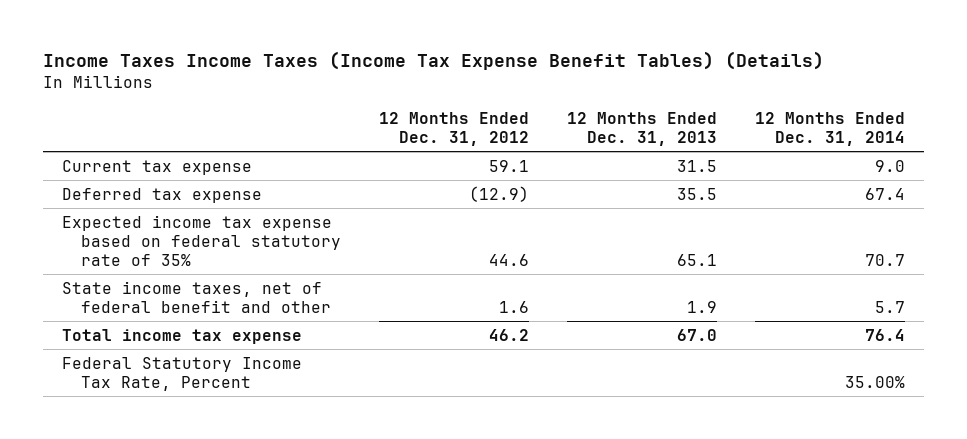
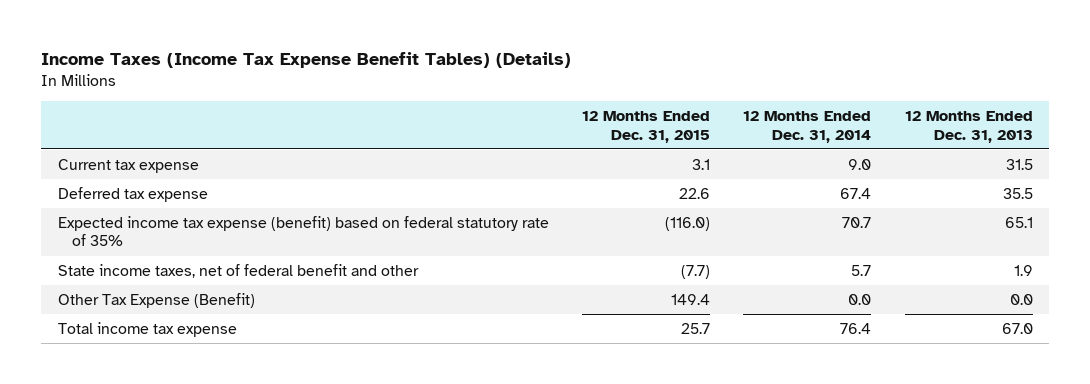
[43,51,825,71] Income Taxes Income Taxes (Income Tax Expense Benefit Tables) (Details) -> [41,51,572,68] Income Taxes (Income Tax Expense Benefit Tables) (Details)
[379,111,530,146] 12 Months Ended Dec. 31, 2012 -> none
none -> [582,110,711,143] 12 Months Ended Dec. 31, 2015
[62,214,342,266] Expected income tax expense based on federal statutory rate of 35% -> [57,215,549,247] Expected income tax expense (benefit) based on federal statutory rate of 35%
none -> [57,292,255,308] Other Tax Expense (Benefit)
[62,356,303,391] Federal Statutory Income Tax Rate, Percent -> none

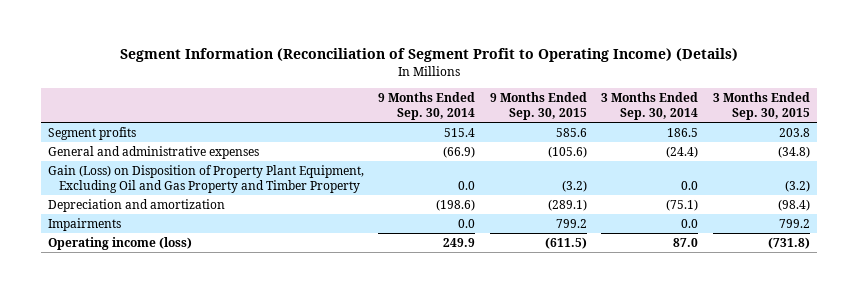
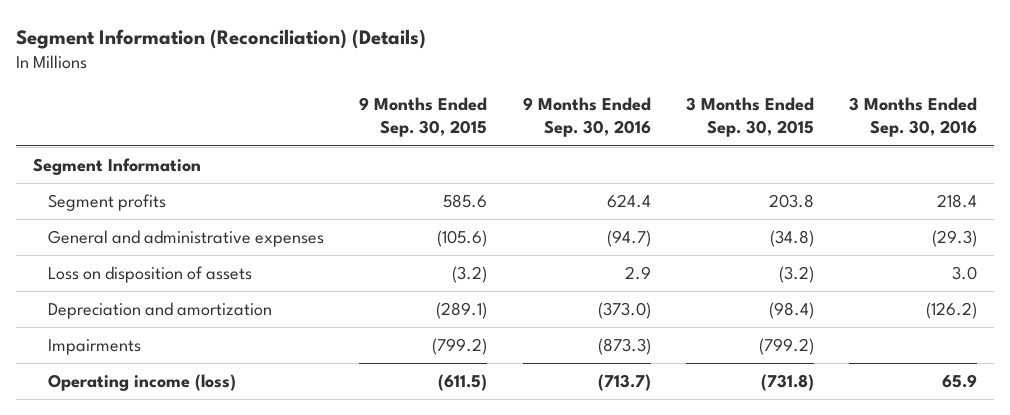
[119,48,738,63] Segment Information (Reconciliation of Segment Profit to Operating Income) (Details) -> [15,28,426,49] Segment Information (Reconciliation) (Details)
[378,92,476,120] 9 Months Ended Sep. 30, 2014 -> none
[601,92,699,120] 3 Months Ended Sep. 30, 2014 -> none
none -> [522,97,651,138] 9 Months Ended Sep. 30, 2016
none -> [848,97,977,138] 3 Months Ended Sep. 30, 2016
none -> [33,158,202,176] Segment Information
[47,165,364,193] Gain (Loss) on Disposition of Property Plant Equipment, Excluding Oil and Gas Property and Timber Property -> [48,266,253,284] Loss on disposition of assets
[555,219,587,229] 799.2 -> [432,338,488,356] (799.2)
[778,219,810,229] 799.2 -> [758,338,814,356] (799.2)

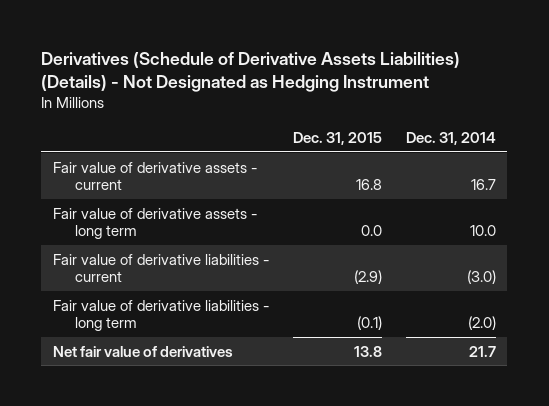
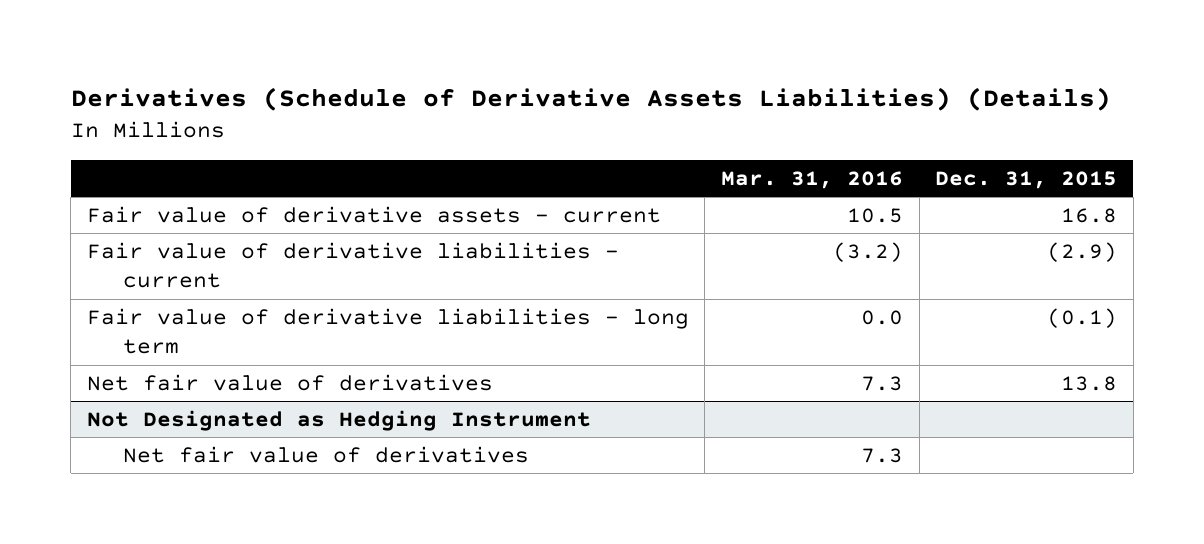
[41,51,461,92] Derivatives (Schedule of Derivative Assets Liabilities) (Details) - Not Designated as Hedging Instrument -> [70,87,1111,112] Derivatives (Schedule of Derivative Assets Liabilities) (Details)
[405,132,496,146] Dec. 31, 2014 -> none
none -> [721,170,904,189] Mar. 31, 2016
[52,207,257,240] Fair value of derivative assets - long term -> none
none -> [86,409,591,431] Not Designated as Hedging Instrument
none -> [123,445,530,463] Net fair value of derivatives

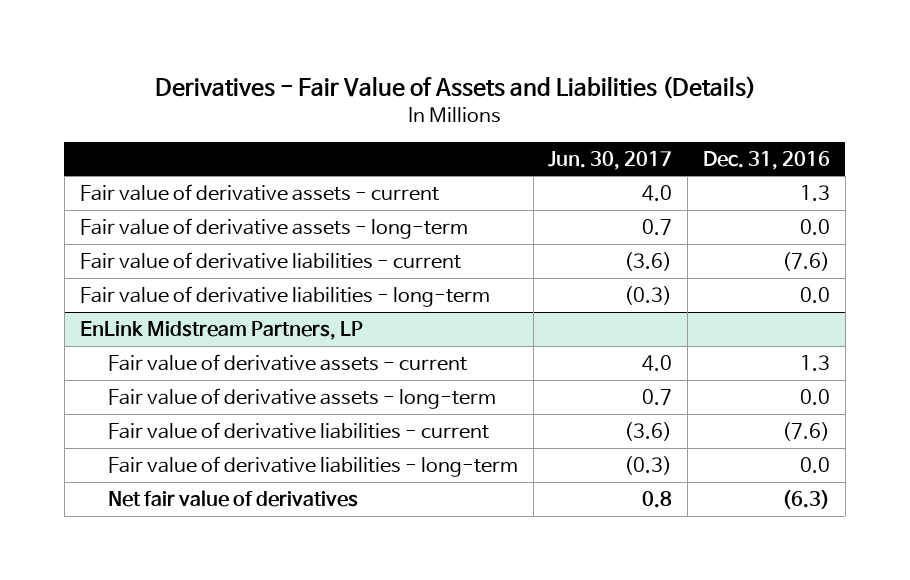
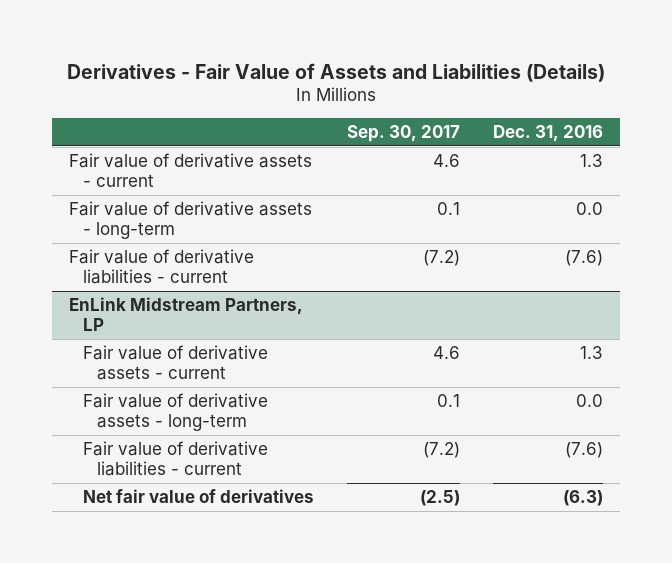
[548,150,673,170] Jun. 30, 2017 -> none
none -> [347,125,461,143] Sep. 30, 2017
[79,285,490,307] Fair value of derivative liabilities - long-term -> none
[107,455,518,477] Fair value of derivative liabilities - long-term -> none

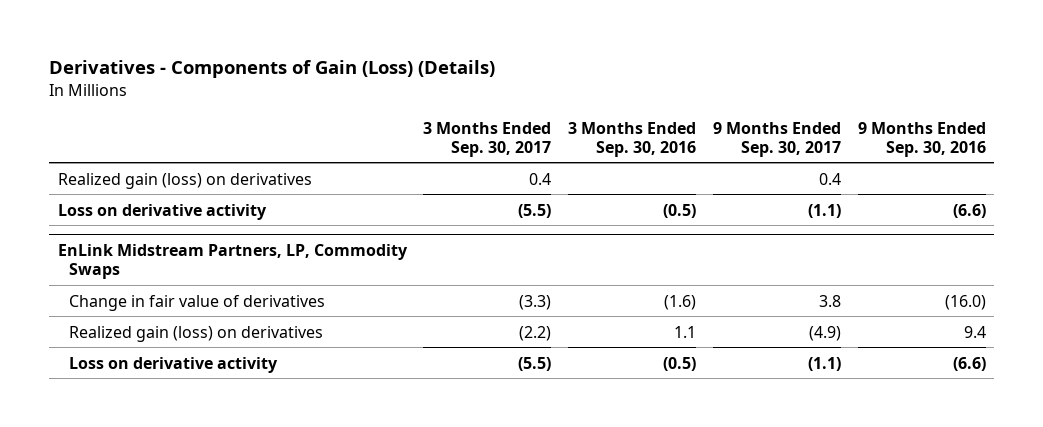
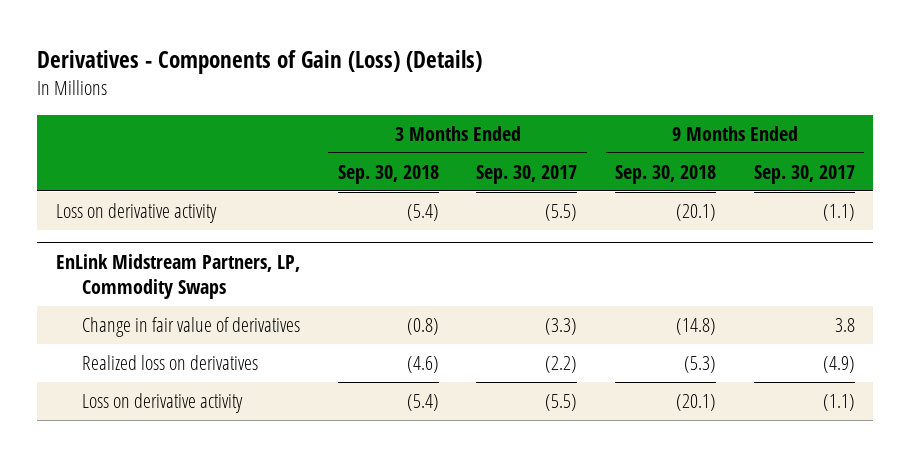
[568,121,697,157] 3 Months Ended Sep. 30, 2016 -> none
[857,121,986,157] 9 Months Ended Sep. 30, 2016 -> none
none -> [337,164,439,184] Sep. 30, 2018
none -> [614,164,716,184] Sep. 30, 2018
[57,172,312,189] Realized gain (loss) on derivatives -> none
[69,325,324,342] Realized gain (loss) on derivatives -> [82,355,259,371] Realized loss on derivatives

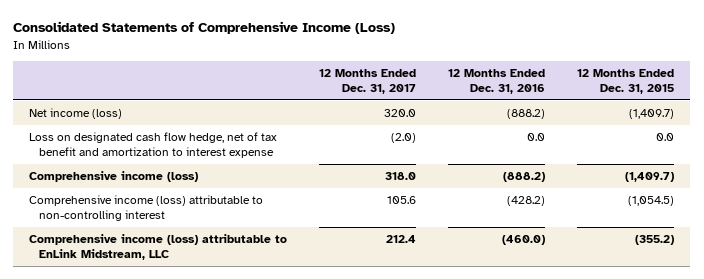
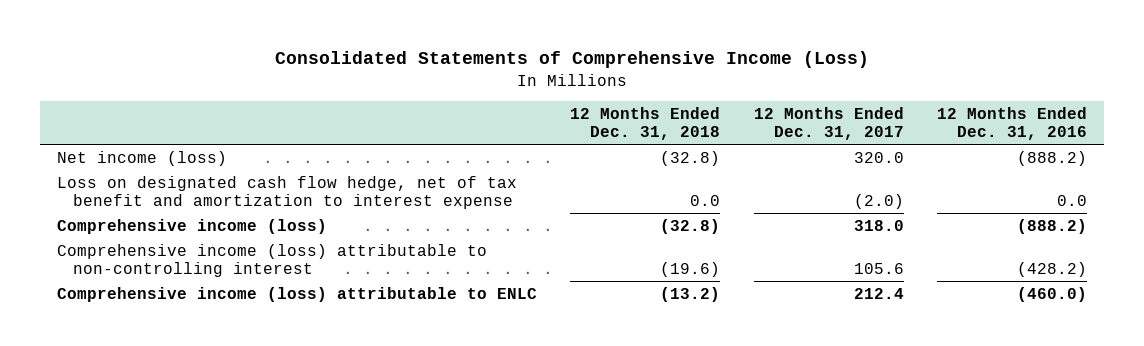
[577,68,675,94] 12 Months Ended Dec. 31, 2015 -> none
none -> [570,107,721,141] 12 Months Ended Dec. 31, 2018
[29,234,288,261] Comprehensive income (loss) attributable to EnLink Midstream, LLC -> [56,286,537,302] Comprehensive income (loss) attributable to ENLC

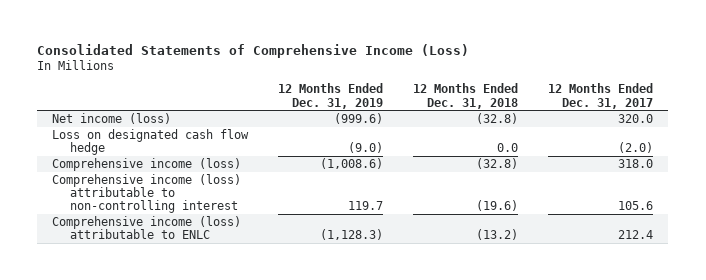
[937,107,1088,141] 12 Months Ended Dec. 31, 2016 -> none
none -> [278,83,384,109] 12 Months Ended Dec. 31, 2019
[56,175,517,209] Loss on designated cash flow hedge, net of tax benefit and amortization to interest expense -> none
none -> [52,129,250,156] Loss on designated cash flow hedge

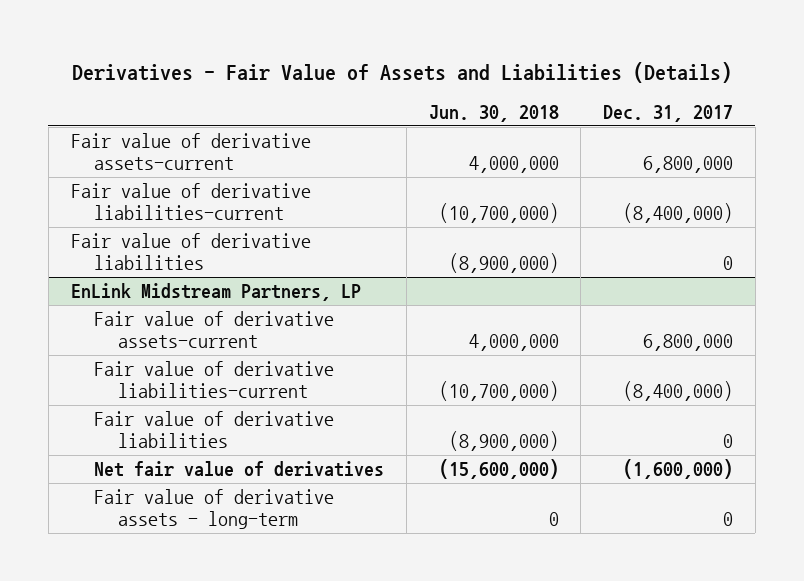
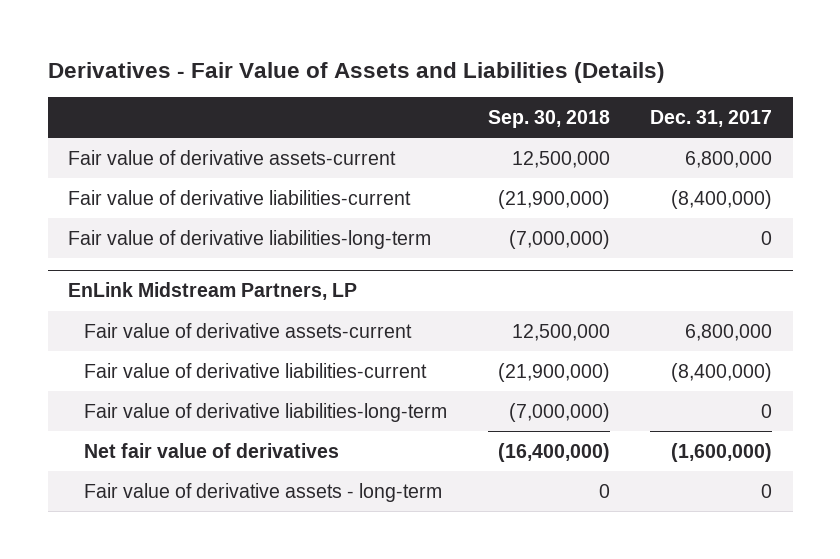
[428,104,559,122] Jun. 30, 2018 -> none
none -> [487,109,610,128] Sep. 30, 2018
[70,233,311,271] Fair value of derivative liabilities -> [67,229,431,249] Fair value of derivative liabilities-long-term
[94,411,335,449] Fair value of derivative liabilities -> [84,402,448,422] Fair value of derivative liabilities-long-term

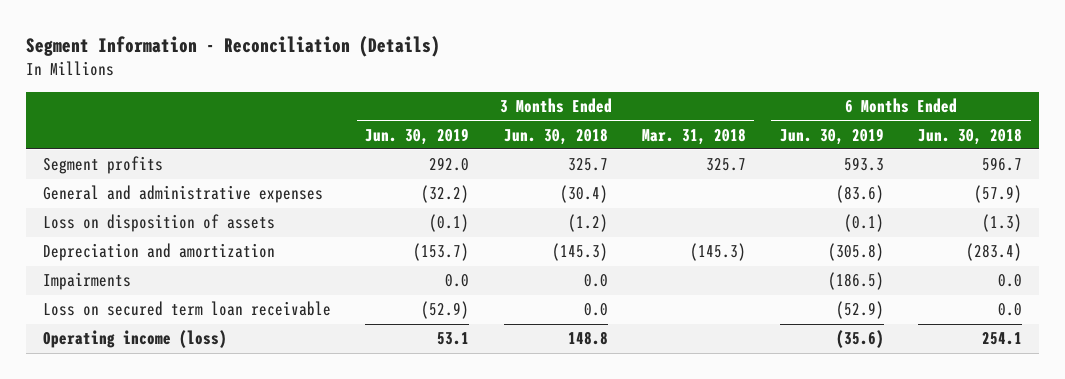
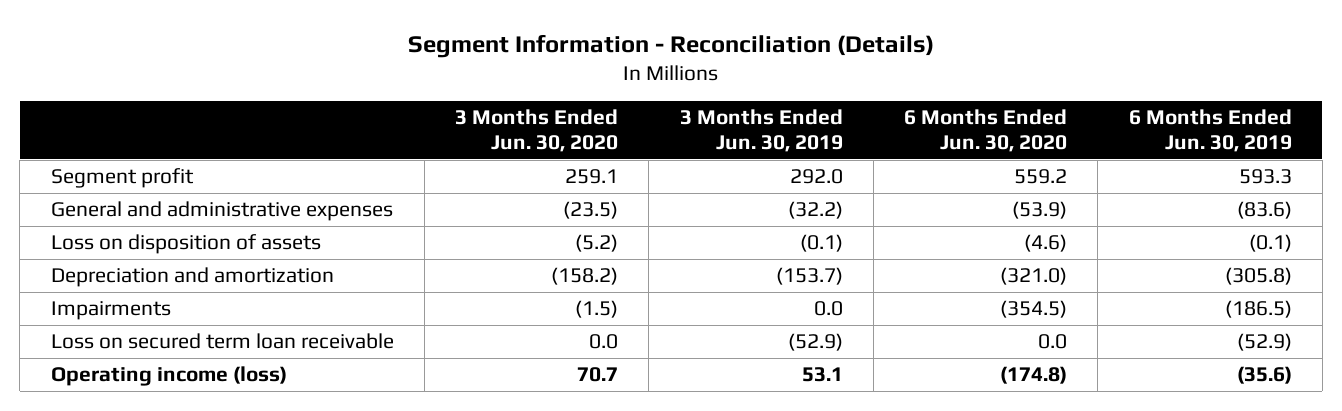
[503,127,608,145] Jun. 30, 2018 -> none
[641,127,746,145] Mar. 31, 2018 -> none
[917,127,1022,145] Jun. 30, 2018 -> none
none -> [455,109,619,152] 3 Months Ended Jun. 30, 2020
none -> [904,109,1068,152] 6 Months Ended Jun. 30, 2020
[43,156,164,175] Segment profits -> [50,168,194,189] Segment profit

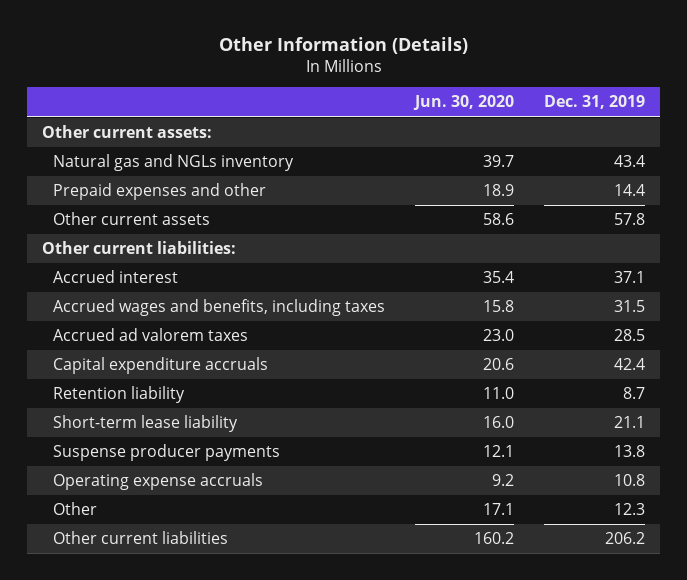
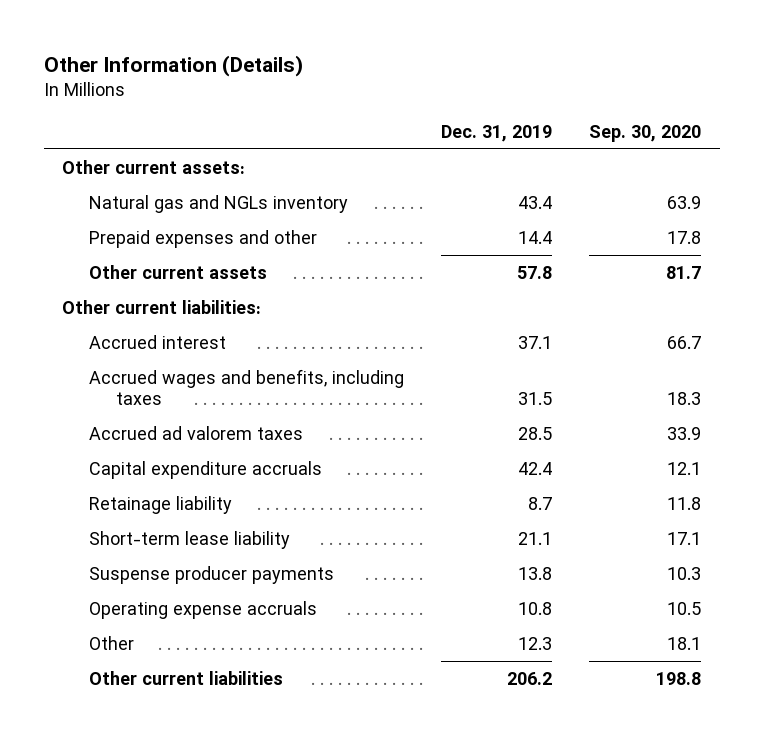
[413,95,515,111] Jun. 30, 2020 -> none
none -> [589,125,702,143] Sep. 30, 2020
[53,386,186,404] Retention liability -> [89,495,233,514] Retainage liability

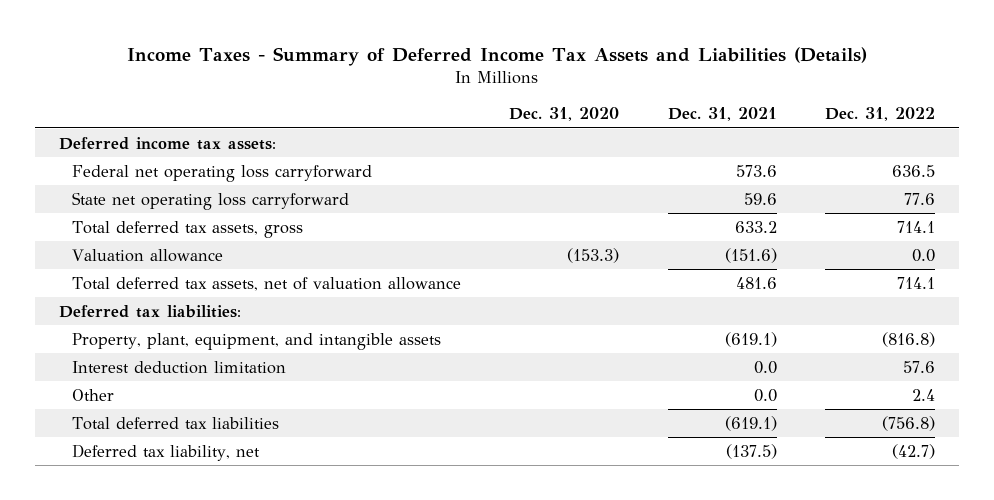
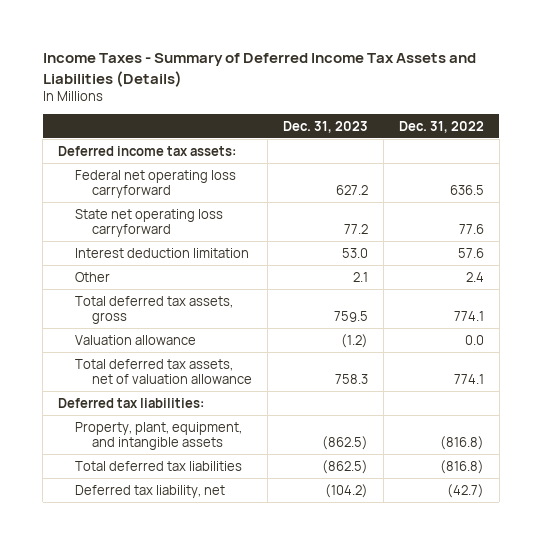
[509,107,620,122] Dec. 31, 2020 -> none
[667,107,777,122] Dec. 31, 2021 -> none
none -> [283,120,369,133] Dec. 31, 2023
[71,360,286,374] Interest deduction limitation -> [75,247,250,258] Interest deduction limitation
[71,388,114,401] Other -> [75,271,111,282] Other
[896,220,935,233] 714.1 -> [453,311,484,322] 774.1
[896,276,935,289] 714.1 -> [453,374,484,385] 774.1
[881,415,935,431] (756.8) -> [439,459,484,474] (816.8)

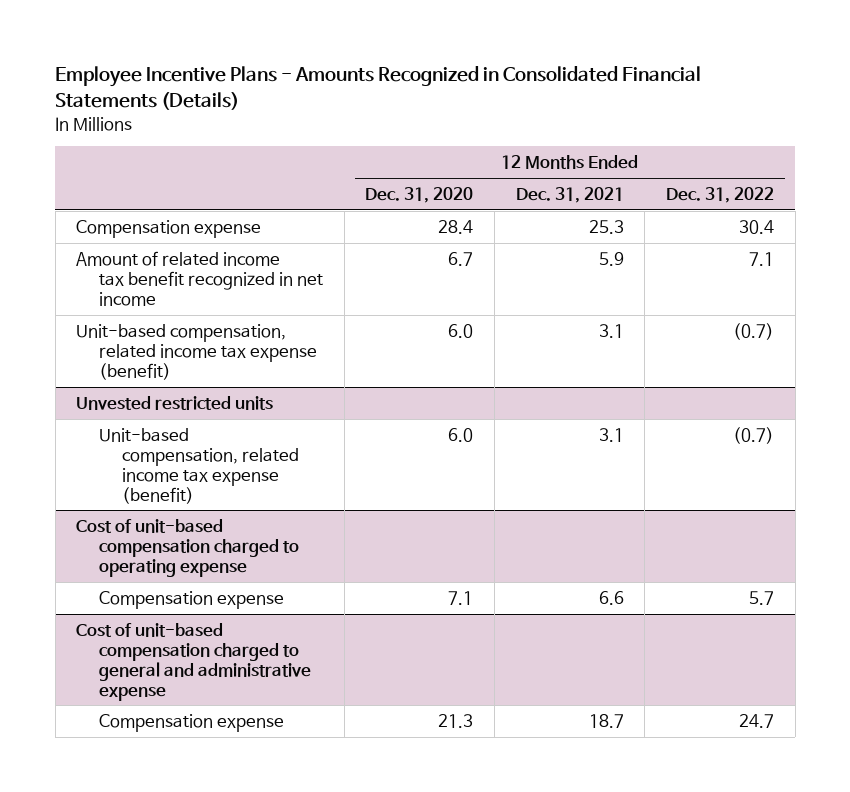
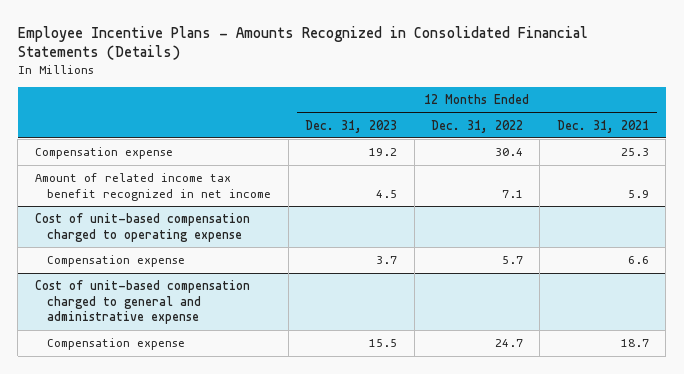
[365,187,474,204] Dec. 31, 2020 -> none
none -> [305,119,398,133] 12 Months Ended Dec. 31, 2023
[76,323,318,380] Unit-based compensation, related income tax expense (benefit) -> none
[76,395,274,410] Unvested restricted units -> none
[99,427,300,504] Unit-based compensation, related income tax expense (benefit) -> none

